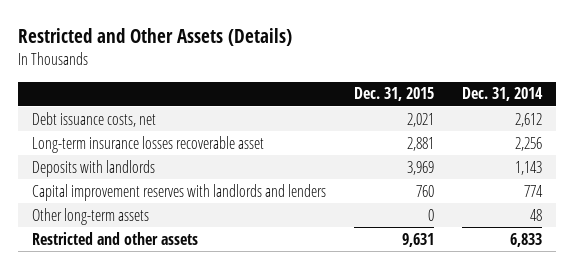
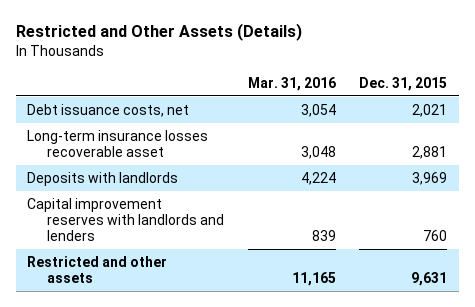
[461,87,543,102] Dec. 31, 2014 -> none
none -> [247,76,336,91] Mar. 31, 2016
[32,207,150,225] Other long-term assets -> none

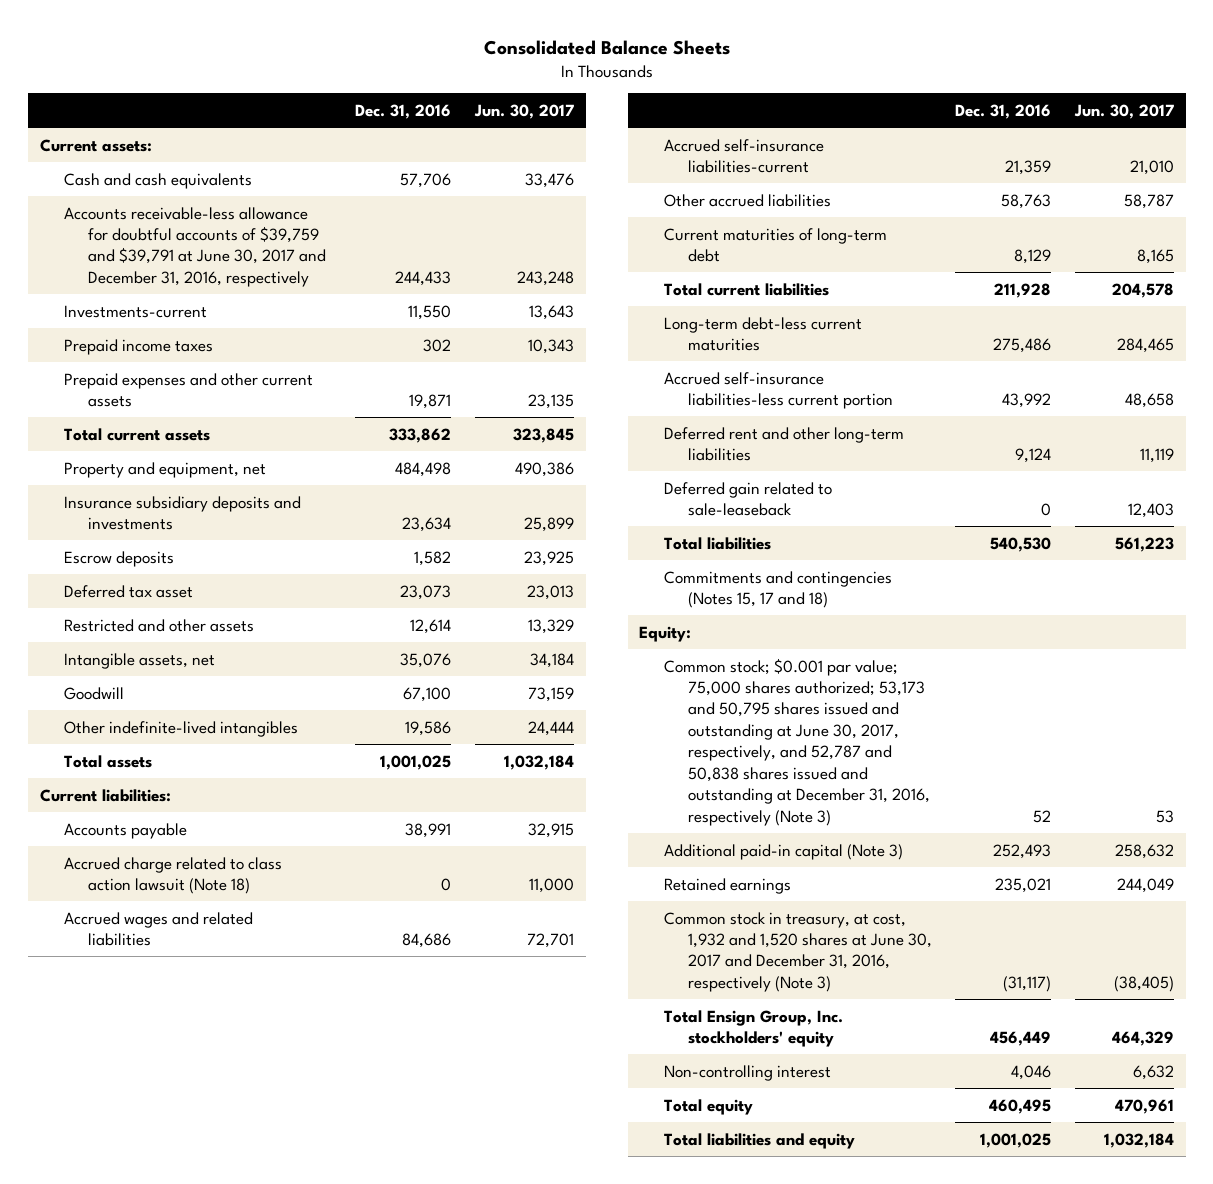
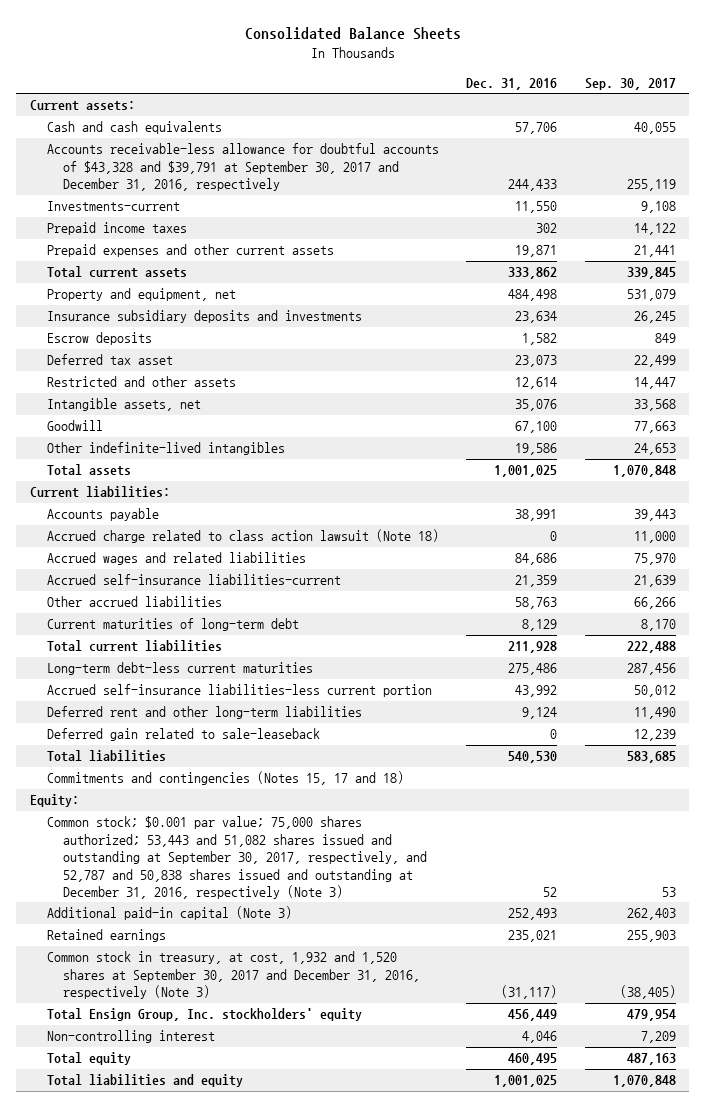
[473,103,574,119] Jun. 30, 2017 -> none
none -> [584,77,676,90] Sep. 30, 2017
[63,206,326,287] Accounts receivable-less allowance for doubtful accounts of $39,759 and $39,791 at June 30, 2017 and December 31, 2016, respectively -> [46,143,439,192] Accounts receivable-less allowance for doubtful accounts of $43,328 and $39,791 at September 30, 2017 and December 31, 2016, respectively
[663,657,930,826] Common stock; $0.001 par value; 75,000 shares authorized; 53,173 and 50,795 shares issued and outstanding at June 30, 2017, respectively, and 52,787 and 50,838 shares issued and outstanding at December 31, 2016, respectively (Note 3) -> [46,816,427,899] Common stock; $0.001 par value; 75,000 shares authorized; 53,443 and 51,082 shares issued and outstanding at September 30, 2017, respectively, and 52,787 and 50,838 shares issued and outstanding at December 31, 2016, respectively (Note 3)
[663,911,932,992] Common stock in treasury, at cost, 1,932 and 1,520 shares at June 30, 2017 and December 31, 2016, respectively (Note 3) -> [46,951,420,1000] Common stock in treasury, at cost, 1,932 and 1,520 shares at September 30, 2017 and December 31, 2016, respectively (Note 3)

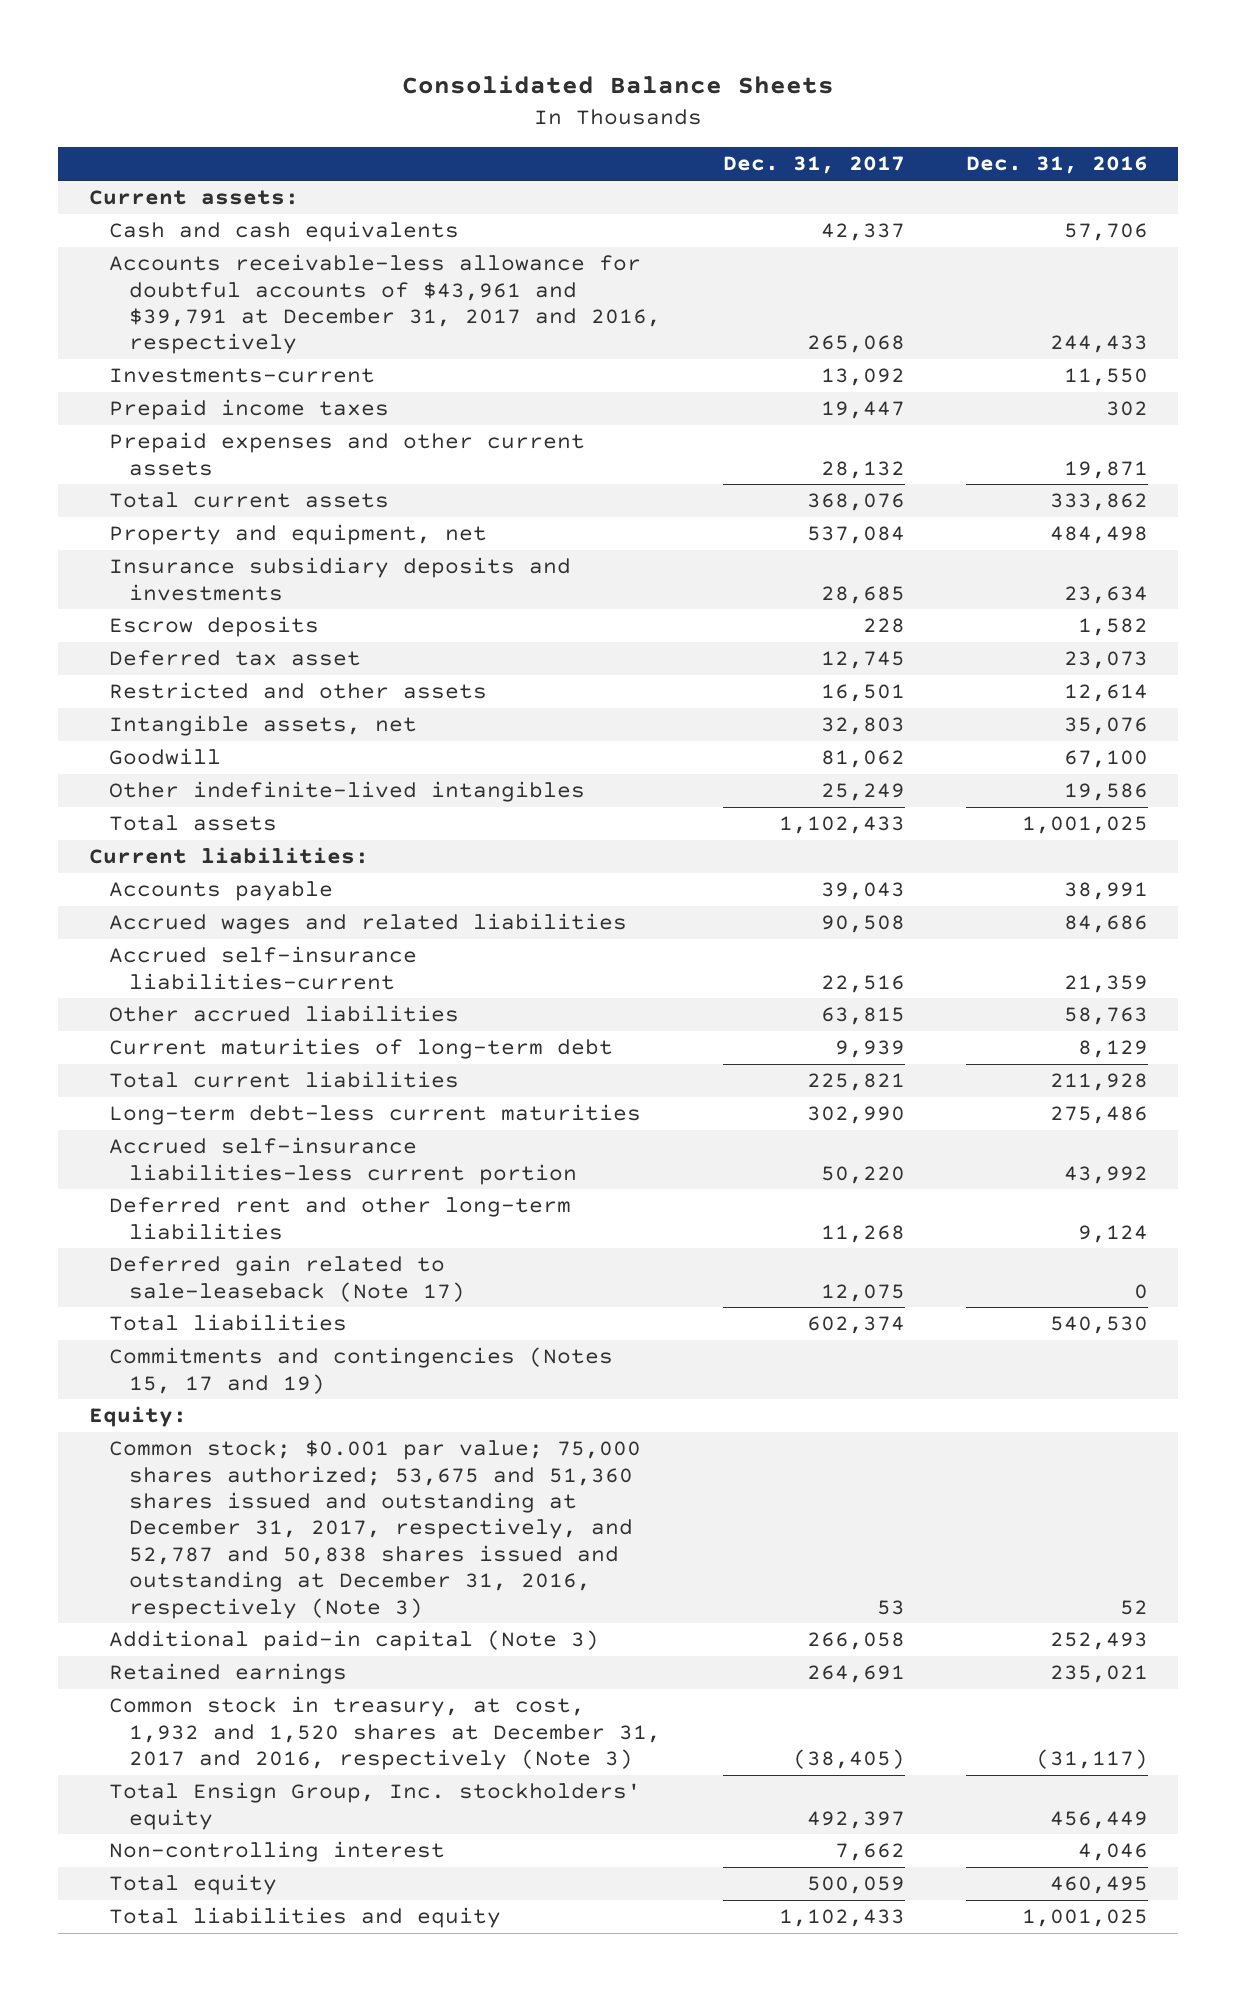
[584,77,676,90] Sep. 30, 2017 -> none
none -> [722,156,905,175] Dec. 31, 2017
[46,143,439,192] Accounts receivable-less allowance for doubtful accounts of $43,328 and $39,791 at September 30, 2017 and December 31, 2016, respectively -> [108,254,662,355] Accounts receivable-less allowance for doubtful accounts of $43,961 and $39,791 at December 31, 2017 and 2016, respectively
[46,529,439,544] Accrued charge related to class action lawsuit (Note 18) -> none
[46,728,320,742] Deferred gain related to sale-leaseback -> [108,1255,466,1302] Deferred gain related to sale-leaseback (Note 17)
[46,771,404,786] Commitments and contingencies (Notes 15, 17 and 18) -> [108,1347,613,1394] Commitments and contingencies (Notes 15, 17 and 19)
[46,816,427,899] Common stock; $0.001 par value; 75,000 shares authorized; 53,443 and 51,082 shares issued and outstanding at September 30, 2017, respectively, and 52,787 and 50,838 shares issued and outstanding at December 31, 2016, respectively (Note 3) -> [108,1440,641,1619] Common stock; $0.001 par value; 75,000 shares authorized; 53,675 and 51,360 shares issued and outstanding at December 31, 2017, respectively, and 52,787 and 50,838 shares issued and outstanding at December 31, 2016, respectively (Note 3)
[46,951,420,1000] Common stock in treasury, at cost, 1,932 and 1,520 shares at September 30, 2017 and December 31, 2016, respectively (Note 3) -> [108,1696,662,1771] Common stock in treasury, at cost, 1,932 and 1,520 shares at December 31, 2017 and 2016, respectively (Note 3)

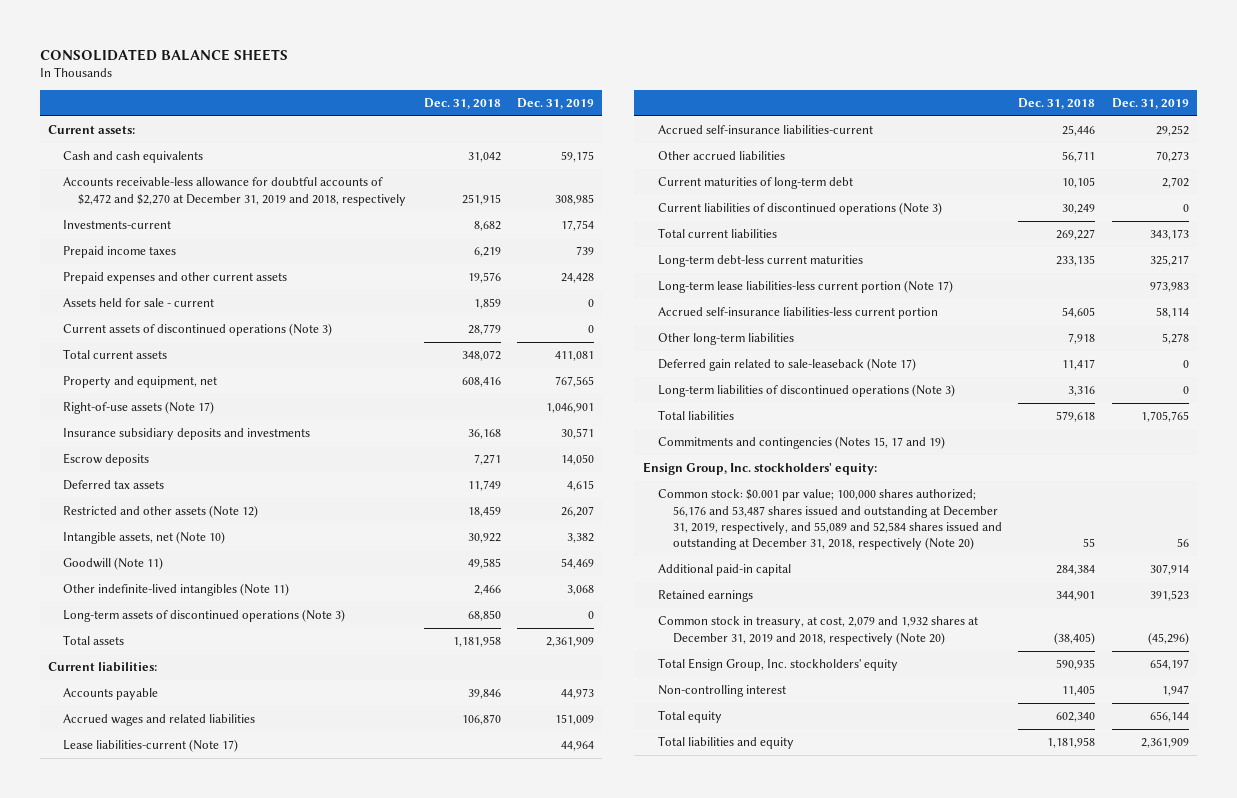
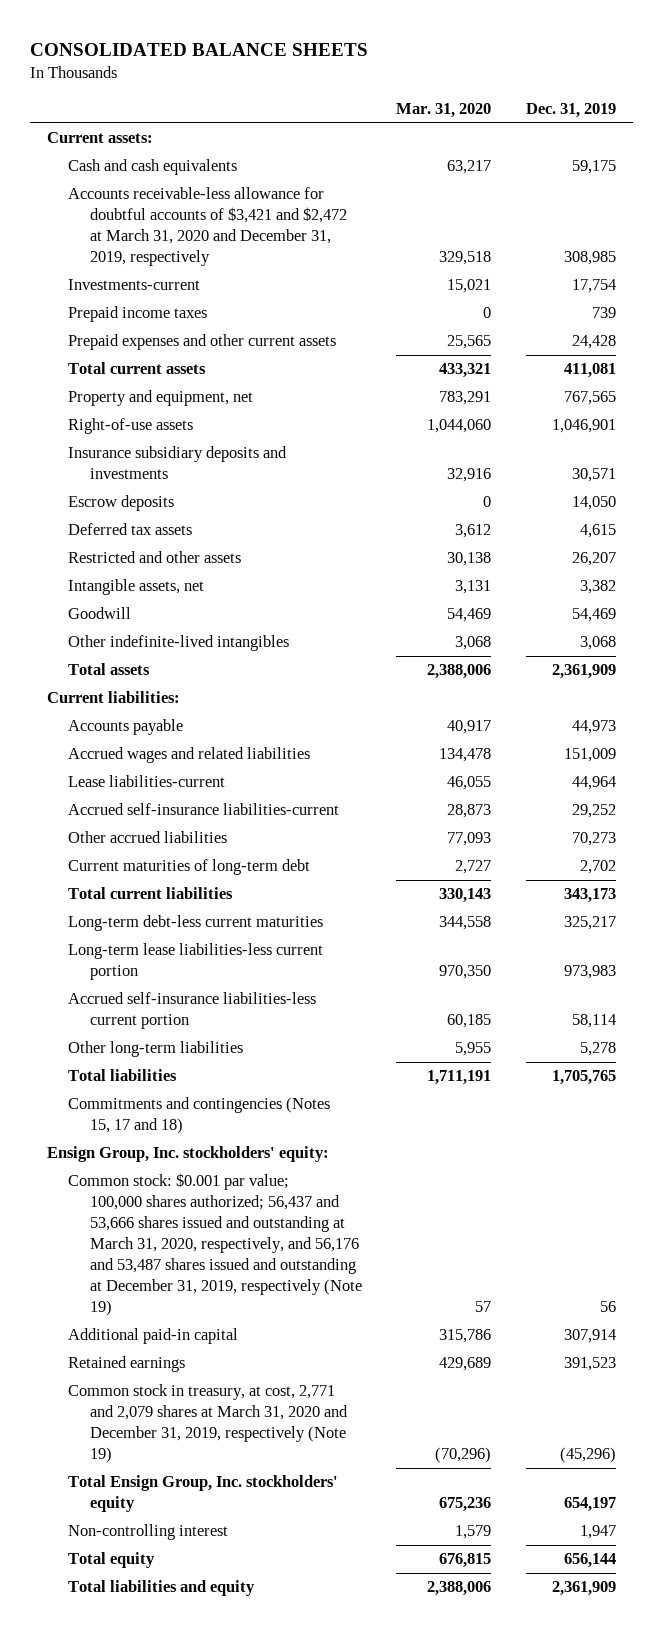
[423,97,501,109] Dec. 31, 2018 -> none
none -> [396,103,492,119] Mar. 31, 2020
[62,177,407,206] Accounts receivable-less allowance for doubtful accounts of $2,472 and $2,270 at December 31, 2019 and 2018, respectively -> [68,187,348,267] Accounts receivable-less allowance for doubtful accounts of $3,421 and $2,472 at March 31, 2020 and December 31, 2019, respectively
[62,298,214,308] Assets held for sale - current -> none
[62,323,332,337] Current assets of discontinued operations (Note 3) -> none
[62,401,214,415] Right-of-use assets (Note 17) -> [68,418,194,435] Right-of-use assets
[62,609,345,623] Long-term assets of discontinued operations (Note 3) -> none
[62,505,258,519] Restricted and other assets (Note 12) -> [68,551,242,564] Restricted and other assets
[62,531,225,545] Intangible assets, net (Note 10) -> [68,579,205,596] Intangible assets, net
[62,557,163,571] Goodwill (Note 11) -> [68,607,132,620] Goodwill
[62,583,289,597] Other indefinite-lived intangibles (Note 11) -> [68,635,290,652] Other indefinite-lived intangibles
[62,739,238,753] Lease liabilities-current (Note 17) -> [68,775,226,788] Lease liabilities-current
[657,202,942,216] Current liabilities of discontinued operations (Note 3) -> none
[657,280,953,294] Long-term lease liabilities-less current portion (Note 17) -> [68,943,324,981] Long-term lease liabilities-less current portion
[657,358,916,372] Deferred gain related to sale-leaseback (Note 17) -> none
[657,384,955,398] Long-term liabilities of discontinued operations (Note 3) -> none
[657,436,945,450] Commitments and contingencies (Notes 15, 17 and 19) -> [68,1097,331,1135] Commitments and contingencies (Notes 15, 17 and 18)
[657,489,1002,551] Common stock: $0.001 par value; 100,000 shares authorized; 56,176 and 53,487 shares issued and outstanding at December 31, 2019, respectively, and 55,089 and 52,584 shares issued and outstanding at December 31, 2018, respectively (Note 20) -> [68,1173,363,1317] Common stock: $0.001 par value; 100,000 shares authorized; 56,437 and 53,666 shares issued and outstanding at March 31, 2020, respectively, and 56,176 and 53,487 shares issued and outstanding at December 31, 2019, respectively (Note 19)
[657,616,978,645] Common stock in treasury, at cost, 2,079 and 1,932 shares at December 31, 2019 and 2018, respectively (Note 20) -> [68,1384,349,1464] Common stock in treasury, at cost, 2,771 and 2,079 shares at March 31, 2020 and December 31, 2019, respectively (Note 19)

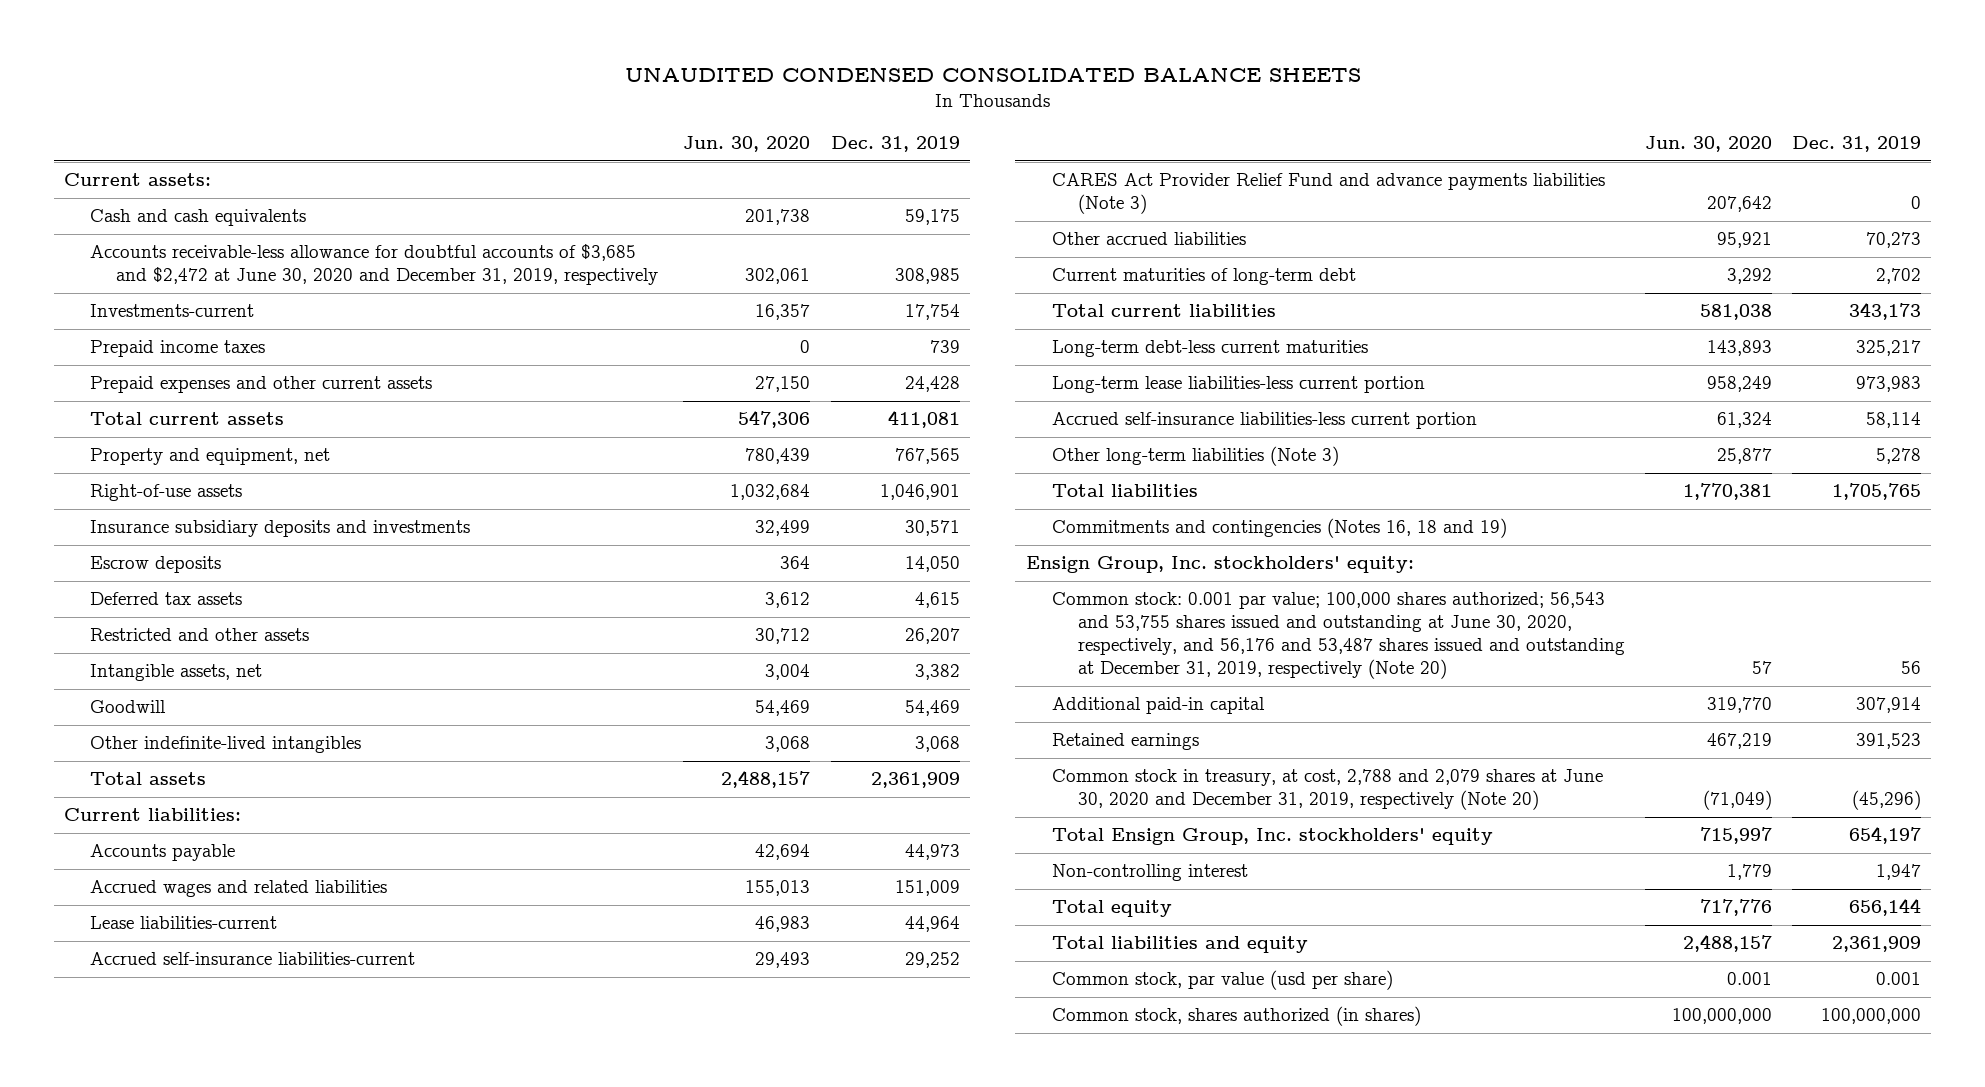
[29,42,368,56] CONSOLIDATED BALANCE SHEETS -> [624,67,1361,83] UNAUDITED CONDENSED CONSOLIDATED BALANCE SHEETS
[396,103,492,119] Mar. 31, 2020 -> none
none -> [683,136,811,153] Jun. 30, 2020
[68,187,348,267] Accounts receivable-less allowance for doubtful accounts of $3,421 and $2,472 at March 31, 2020 and December 31, 2019, respectively -> [90,244,659,286] Accounts receivable-less allowance for doubtful accounts of $3,685 and $2,472 at June 30, 2020 and December 31, 2019, respectively
none -> [1051,173,1605,215] CARES Act Provider Relief Fund and advance payments liabilities (Note 3)
[68,1041,244,1058] Other long-term liabilities -> [1051,446,1339,467] Other long-term liabilities (Note 3)
[68,1097,331,1135] Commitments and contingencies (Notes 15, 17 and 18) -> [1051,518,1507,539] Commitments and contingencies (Notes 16, 18 and 19)
[68,1173,363,1317] Common stock: $0.001 par value; 100,000 shares authorized; 56,437 and 53,666 shares issued and outstanding at March 31, 2020, respectively, and 56,176 and 53,487 shares issued and outstanding at December 31, 2019, respectively (Note 19) -> [1051,592,1626,680] Common stock: 0.001 par value; 100,000 shares authorized; 56,543 and 53,755 shares issued and outstanding at June 30, 2020, respectively, and 56,176 and 53,487 shares issued and outstanding at December 31, 2019, respectively (Note 20)
[68,1384,349,1464] Common stock in treasury, at cost, 2,771 and 2,079 shares at March 31, 2020 and December 31, 2019, respectively (Note 19) -> [1051,769,1603,811] Common stock in treasury, at cost, 2,788 and 2,079 shares at June 30, 2020 and December 31, 2019, respectively (Note 20)
none -> [1051,970,1393,991] Common stock, par value (usd per share)
none -> [1051,1006,1421,1027] Common stock, shares authorized (in shares)

